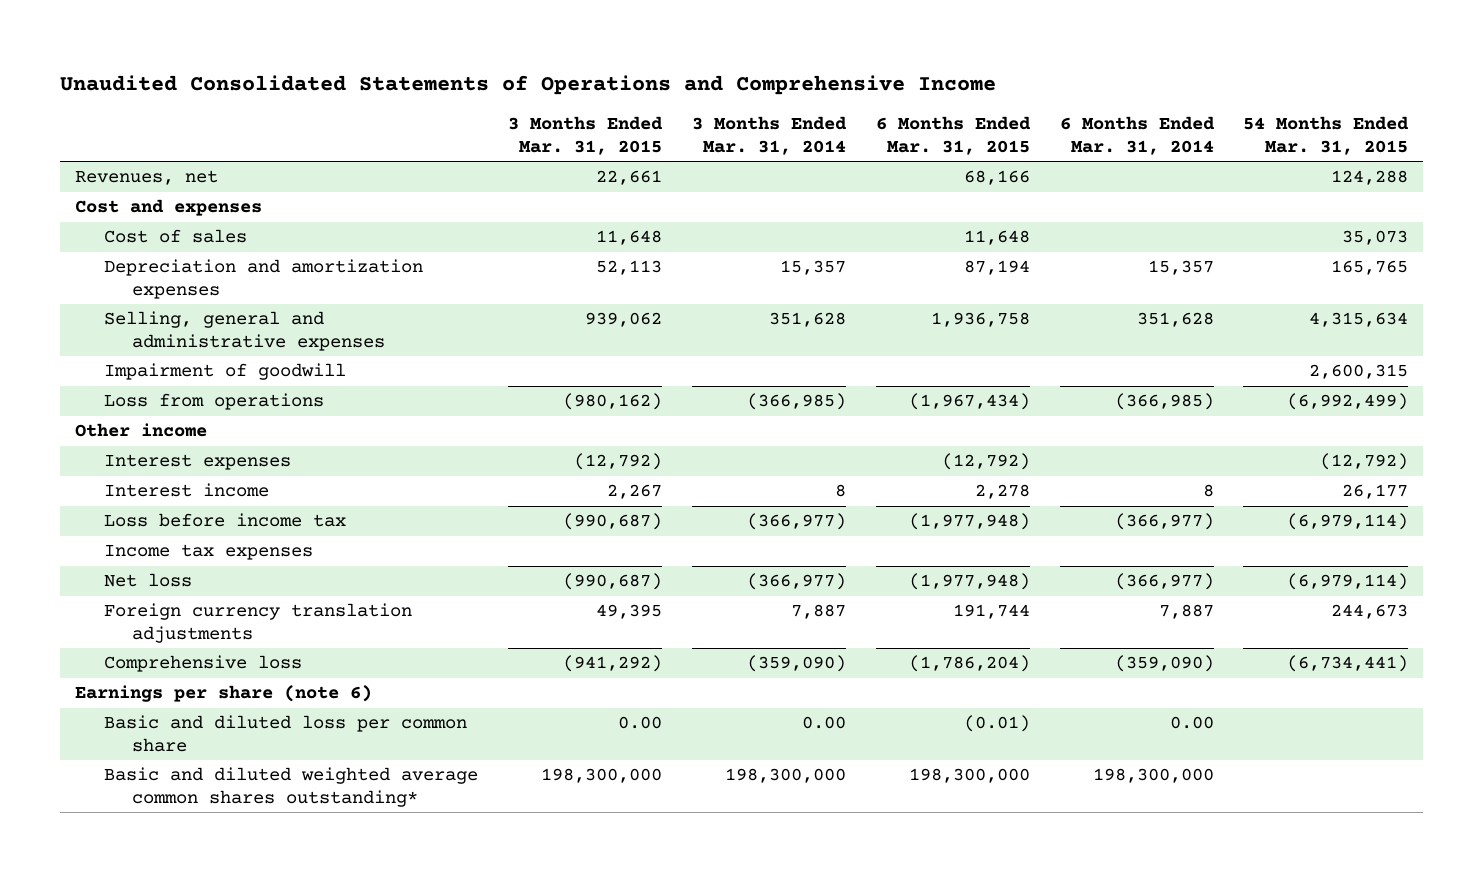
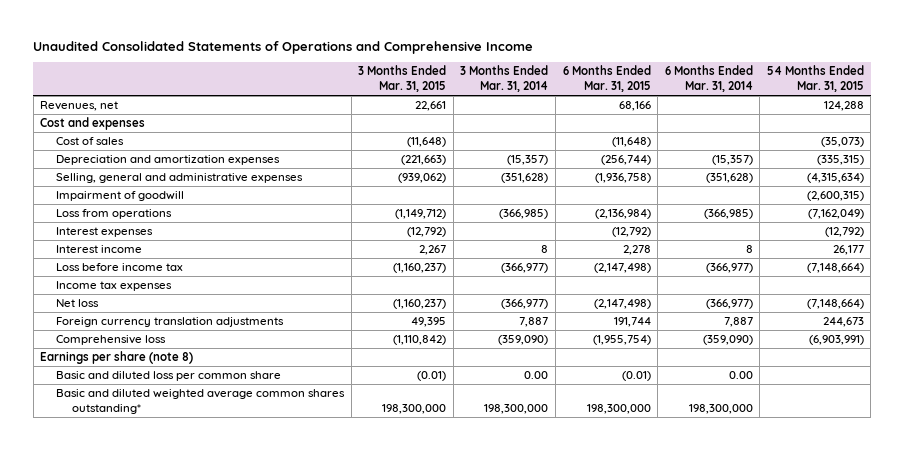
[75,423,208,438] Other income -> none
[595,230,662,246] 11,648 -> [407,137,447,148] (11,648)
[963,230,1030,246] 11,648 -> [611,137,651,148] (11,648)
[1342,230,1409,246] 35,073 -> [820,137,864,148] (35,073)
[595,260,662,276] 52,113 -> [401,155,447,166] (221,663)
[779,260,846,276] 15,357 -> [507,155,549,166] (15,357)
[963,260,1030,276] 87,194 -> [600,155,651,166] (256,744)
[1147,260,1214,276] 15,357 -> [711,155,753,166] (15,357)
[1331,260,1409,276] 165,765 -> [816,155,864,166] (335,315)
[584,312,662,328] 939,062 -> [398,173,447,184] (939,062)
[768,312,846,328] 351,628 -> [501,173,549,184] (351,628)
[930,312,1030,328] 1,936,758 -> [594,173,651,184] (1,936,758)
[1136,312,1214,328] 351,628 -> [705,173,753,184] (351,628)
[1309,312,1409,328] 4,315,634 -> [806,173,864,184] (4,315,634)
[1309,364,1409,380] 2,600,315 -> [806,191,864,202] (2,600,315)
[562,393,662,411] (980,162) -> [395,209,447,220] (1,149,712)
[908,393,1030,411] (1,967,434) -> [594,209,651,220] (2,136,984)
[1287,393,1409,411] (6,992,499) -> [807,209,864,220] (7,162,049)
[562,513,662,531] (990,687) -> [393,263,447,274] (1,160,237)
[908,513,1030,531] (1,977,948) -> [593,263,651,274] (2,147,498)
[1287,513,1409,531] (6,979,114) -> [806,263,864,274] (7,148,664)
[562,573,662,591] (990,687) -> [393,299,447,310] (1,160,237)
[908,573,1030,591] (1,977,948) -> [593,299,651,310] (2,147,498)
[1287,573,1409,591] (6,979,114) -> [806,299,864,310] (7,148,664)
[562,655,662,673] (941,292) -> [393,335,447,346] (1,110,842)
[908,655,1030,673] (1,786,204) -> [592,335,651,346] (1,955,754)
[1287,655,1409,673] (6,734,441) -> [808,335,864,346] (6,903,991)
[75,685,373,703] Earnings per share (note 6) -> [40,351,194,365] Earnings per share (note 8)
[617,716,662,730] 0.00 -> [417,371,447,382] (0.01)

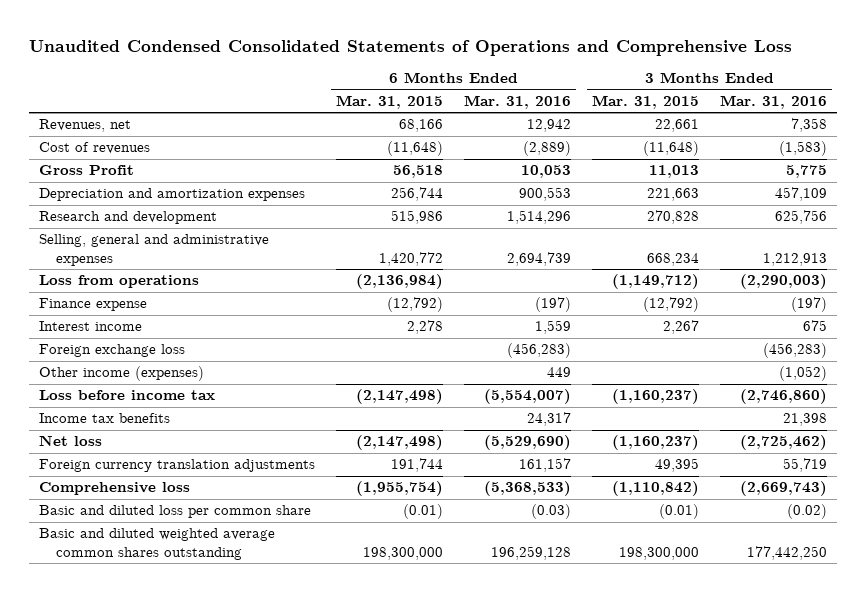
[33,40,534,54] Unaudited Consolidated Statements of Operations and Comprehensive Income -> [28,39,792,56] Unaudited Condensed Consolidated Statements of Operations and Comprehensive Loss
[460,65,549,93] 3 Months Ended Mar. 31, 2014 -> none
[664,65,753,93] 6 Months Ended Mar. 31, 2014 -> none
[766,65,864,93] 54 Months Ended Mar. 31, 2015 -> none
none -> [464,94,572,109] Mar. 31, 2016
none -> [719,94,827,109] Mar. 31, 2016
[40,117,146,131] Cost and expenses -> none
[56,191,185,202] Impairment of goodwill -> none
[56,137,125,146] Cost of sales -> [39,142,151,155] Cost of revenues
none -> [39,165,135,176] Gross Profit
[401,155,447,166] (221,663) -> [647,188,700,202] 221,663
[600,155,651,166] (256,744) -> [391,187,444,202] 256,744
none -> [39,211,218,225] Research and development
[398,173,447,184] (939,062) -> [647,252,700,266] 668,234
[594,173,651,184] (1,936,758) -> [379,251,444,266] 1,420,772
[56,227,154,238] Interest expenses -> [39,298,148,312] Finance expense
none -> [39,344,186,358] Foreign exchange loss
none -> [39,366,205,382] Other income (expenses)
[56,281,173,292] Income tax expenses -> [39,413,171,424] Income tax benefits
[40,351,194,365] Earnings per share (note 8) -> none
[56,389,346,414] Basic and diluted weighted average common shares outstanding* -> [39,528,276,560] Basic and diluted weighted average common shares outstanding

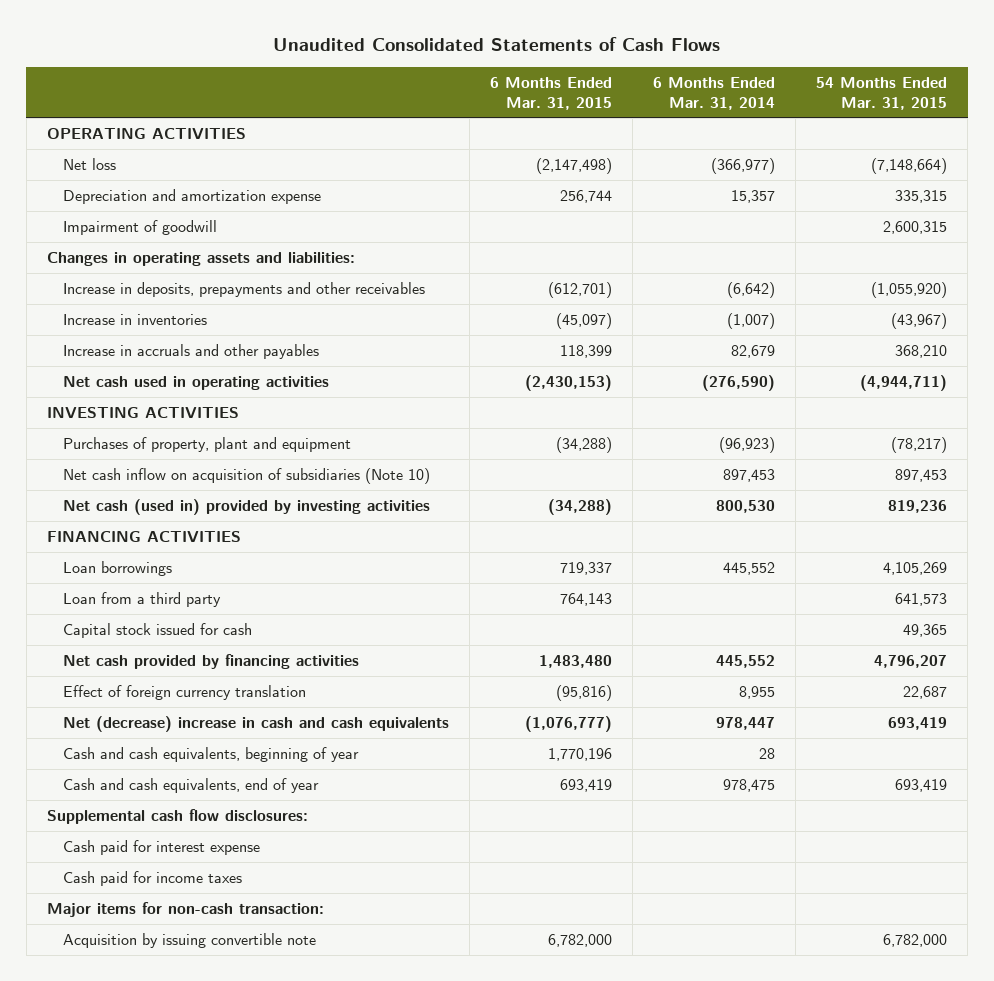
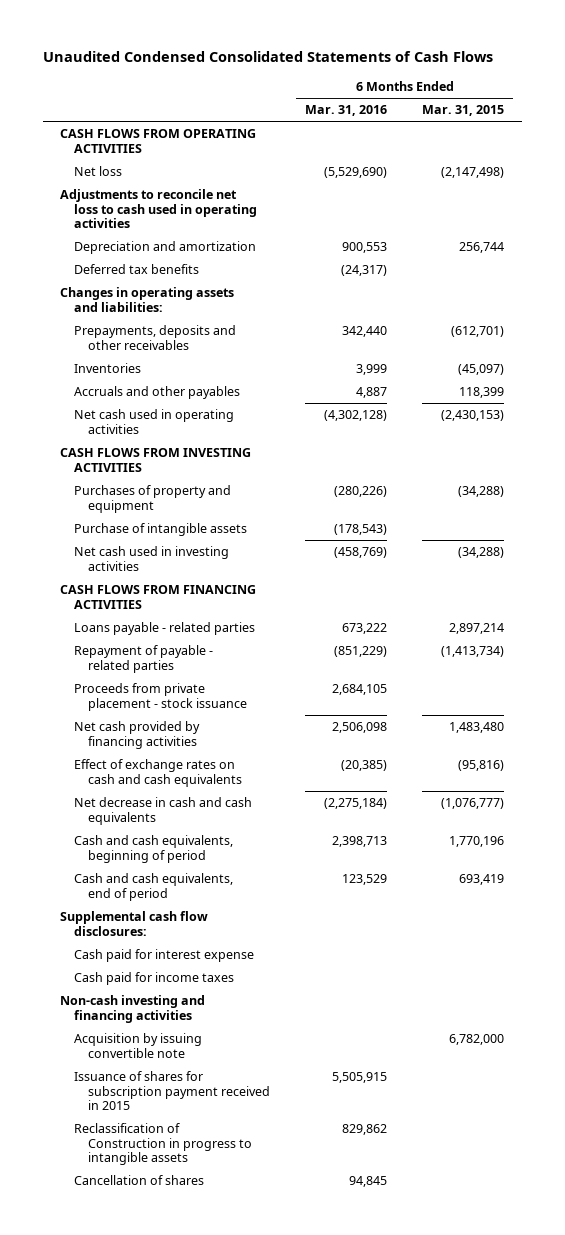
[272,37,720,52] Unaudited Consolidated Statements of Cash Flows -> [42,51,493,63] Unaudited Condensed Consolidated Statements of Cash Flows
[653,77,776,110] 6 Months Ended Mar. 31, 2014 -> none
[816,77,948,110] 54 Months Ended Mar. 31, 2015 -> none
none -> [304,105,387,117] Mar. 31, 2016
[46,127,246,139] OPERATING ACTIVITIES -> [60,129,257,153] CASH FLOWS FROM OPERATING ACTIVITIES
[62,219,217,235] Impairment of goodwill -> none
none -> [60,189,258,229] Adjustments to reconcile net loss to cash used in operating activities
[62,188,321,204] Depreciation and amortization expense -> [74,241,257,255] Depreciation and amortization
none -> [74,264,200,275] Deferred tax benefits
[62,281,425,297] Increase in deposits, prepayments and other receivables -> [74,325,237,350] Prepayments, deposits and other receivables
[62,313,207,325] Increase in inventories -> [74,363,142,374] Inventories
[62,343,319,359] Increase in accruals and other payables -> [74,386,241,400] Accruals and other payables
[62,467,430,484] Net cash inflow on acquisition of subsidiaries (Note 10) -> none
[62,591,221,607] Loan from a third party -> none
[62,622,252,638] Capital stock issued for cash -> none
[46,406,239,418] INVESTING ACTIVITIES -> [60,448,252,472] CASH FLOWS FROM INVESTING ACTIVITIES
[62,436,351,452] Purchases of property, plant and equipment -> [74,485,232,513] Purchases of property and equipment
none -> [74,523,248,537] Purchase of intangible assets
[62,498,430,515] Net cash (used in) provided by investing activities -> [74,546,230,571] Net cash used in investing activities
[46,530,241,542] FINANCING ACTIVITIES -> [60,585,257,609] CASH FLOWS FROM FINANCING ACTIVITIES
[62,560,172,576] Loan borrowings -> [74,622,256,636] Loans payable - related parties
[559,561,612,575] 719,337 -> [449,623,505,635] 2,897,214
none -> [74,645,214,673] Repayment of payable - related parties
none -> [74,683,247,711] Proceeds from private placement - stock issuance
[62,684,306,700] Effect of foreign currency translation -> [74,759,242,787] Effect of exchange rates on cash and cash equivalents
[62,715,449,732] Net (decrease) increase in cash and cash equivalents -> [74,797,253,825] Net decrease in cash and cash equivalents
[62,746,359,762] Cash and cash equivalents, beginning of year -> [74,835,234,863] Cash and cash equivalents, beginning of period
[62,777,319,793] Cash and cash equivalents, end of year -> [74,873,234,901] Cash and cash equivalents, end of period
[46,901,324,917] Major items for non-cash transaction: -> none
none -> [60,995,206,1023] Non-cash investing and financing activities
none -> [74,1071,270,1111] Issuance of shares for subscription payment received in 2015
none -> [74,1123,252,1166] Reclassification of Construction in progress to intangible assets
none -> [74,1175,205,1186] Cancellation of shares

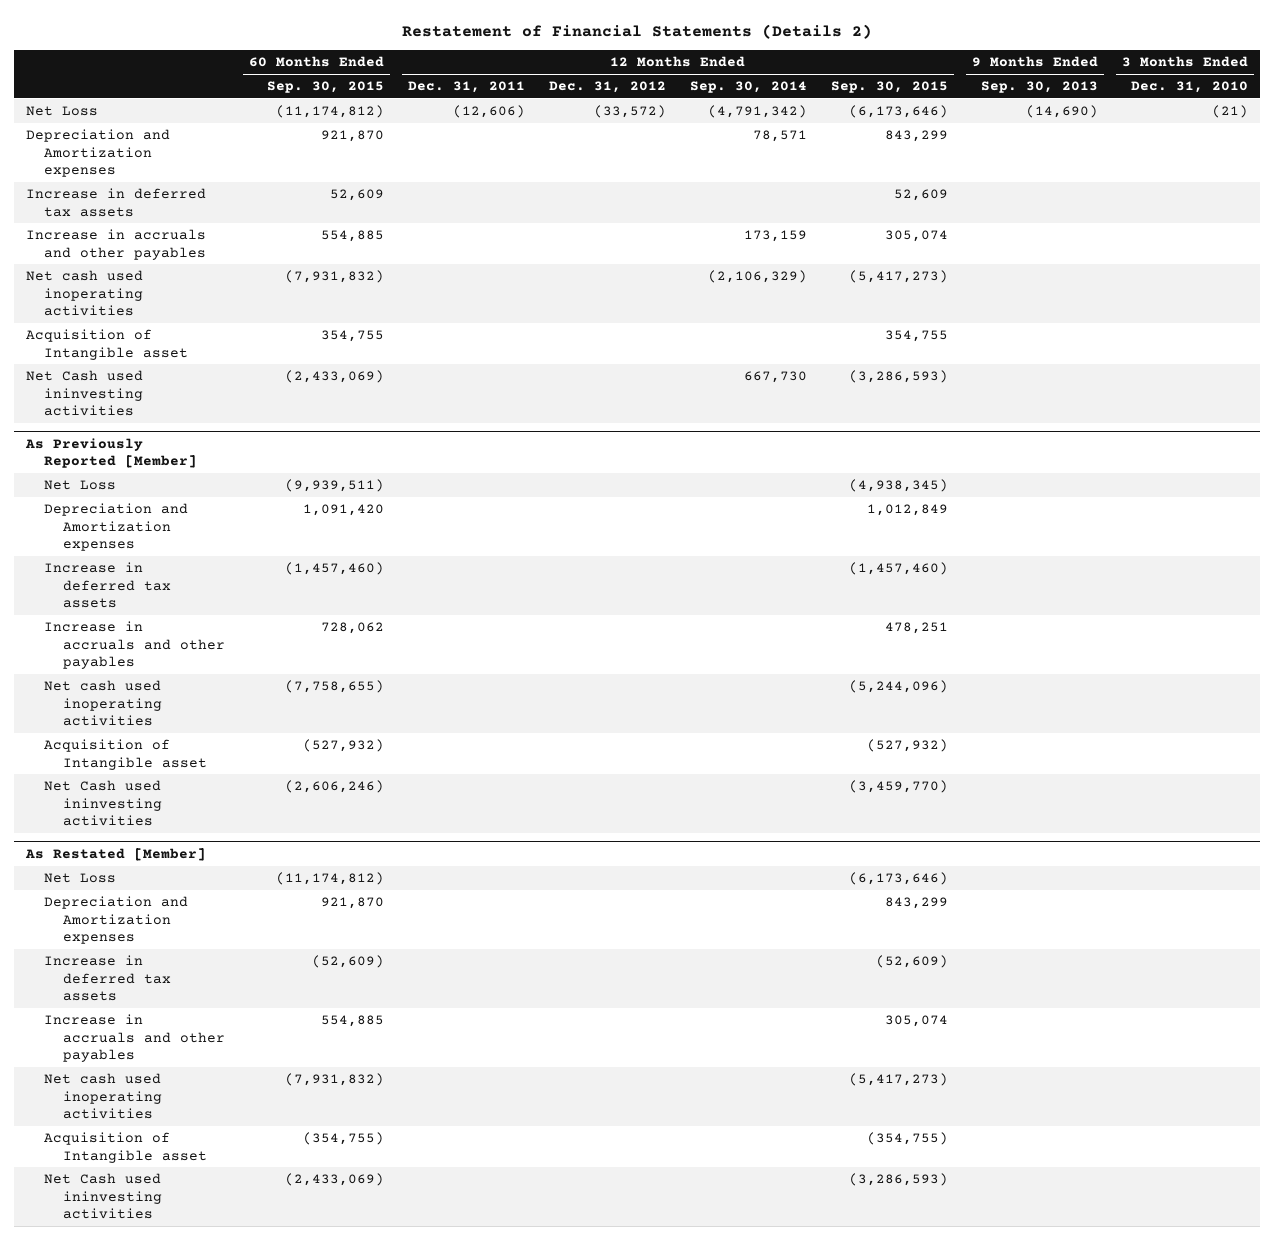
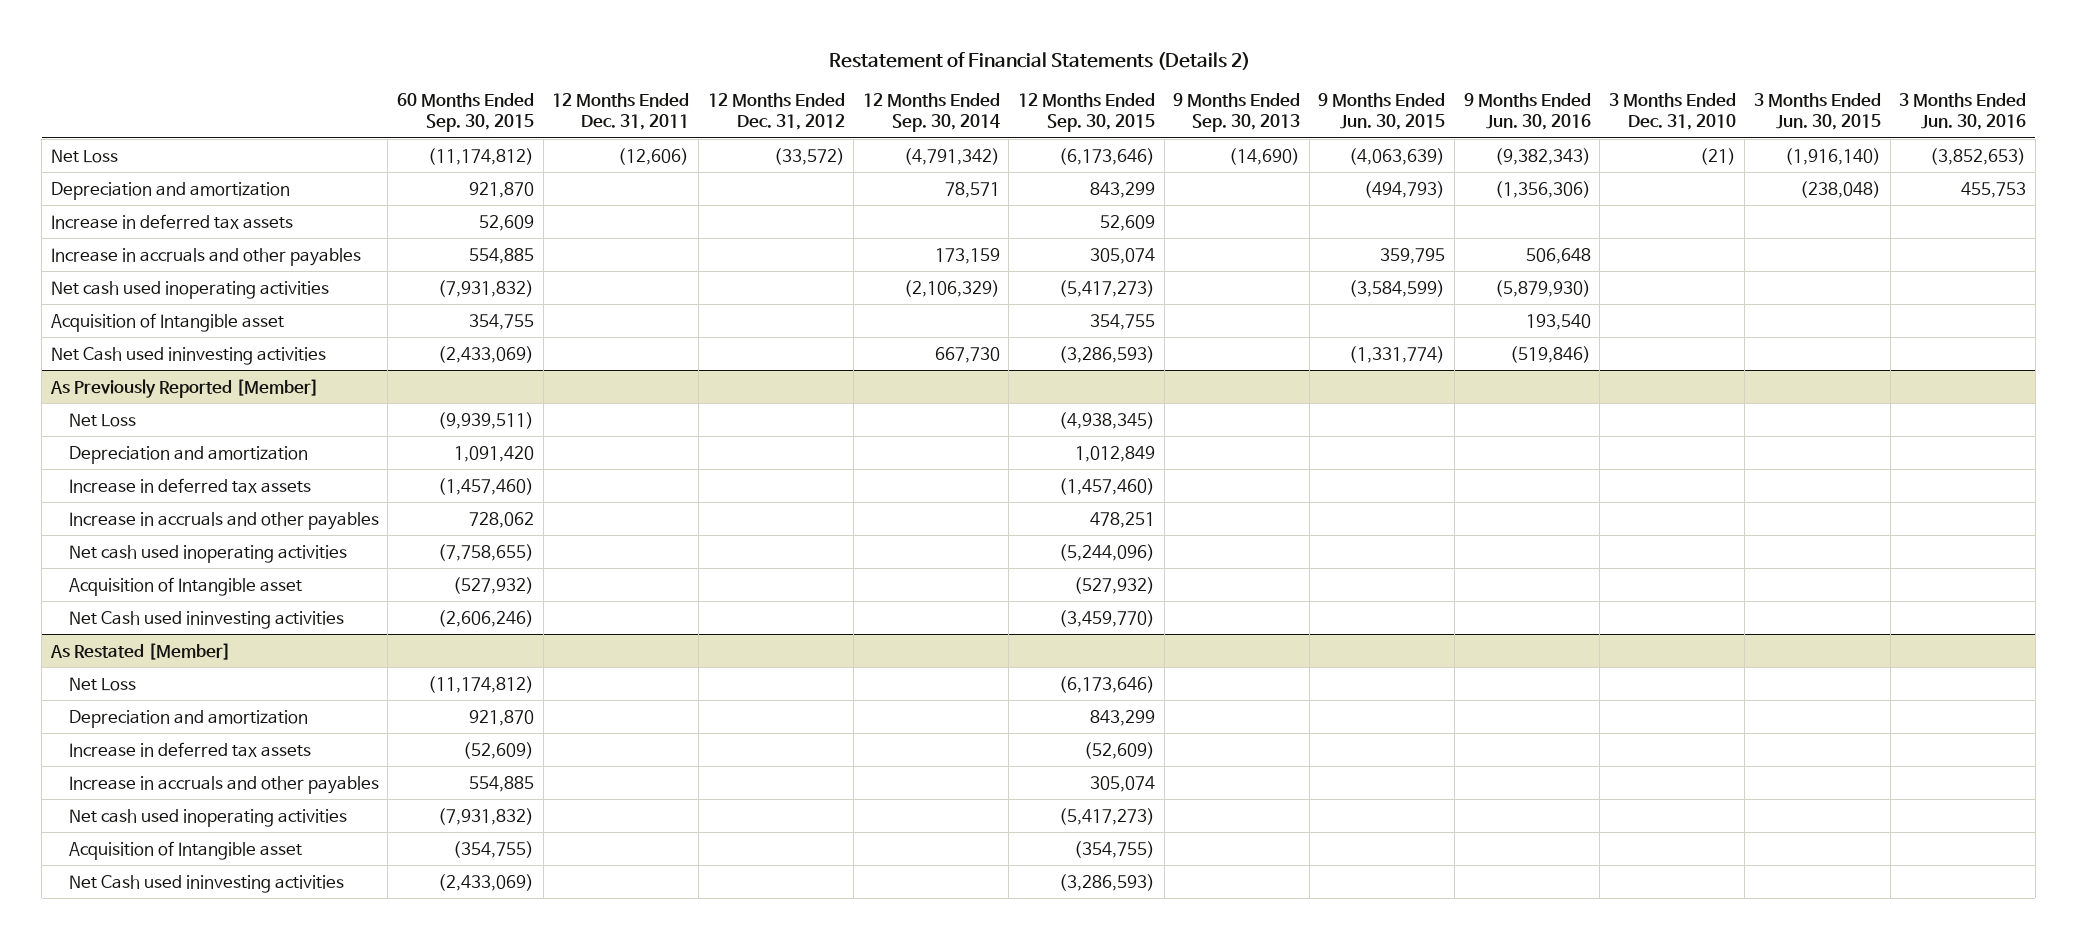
none -> [1318,93,1446,130] 9 Months Ended Jun. 30, 2015
none -> [1463,93,1591,130] 9 Months Ended Jun. 30, 2016
none -> [1754,93,1882,130] 3 Months Ended Jun. 30, 2015
none -> [1899,93,2027,130] 3 Months Ended Jun. 30, 2016
[25,129,170,178] Depreciation and Amortization expenses -> [50,181,290,200] Depreciation and amortization
[44,503,189,552] Depreciation and Amortization expenses -> [68,445,308,464] Depreciation and amortization
[44,896,189,945] Depreciation and Amortization expenses -> [68,709,308,728] Depreciation and amortization

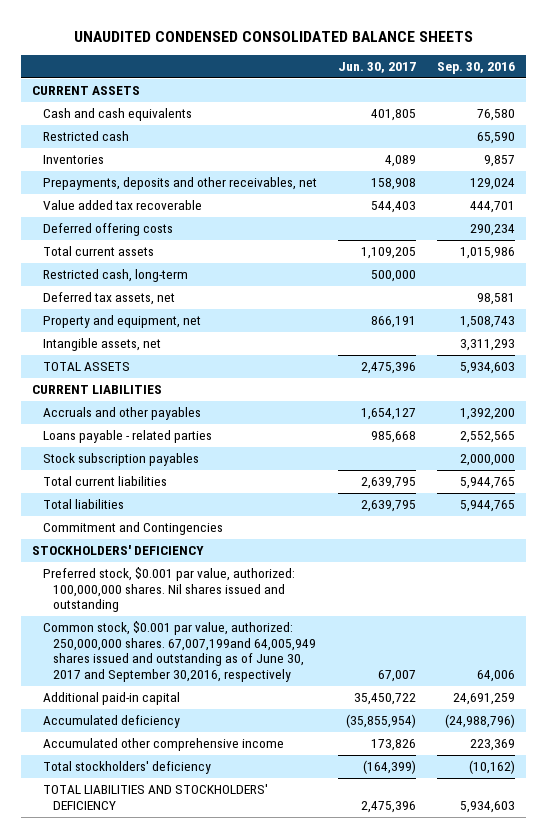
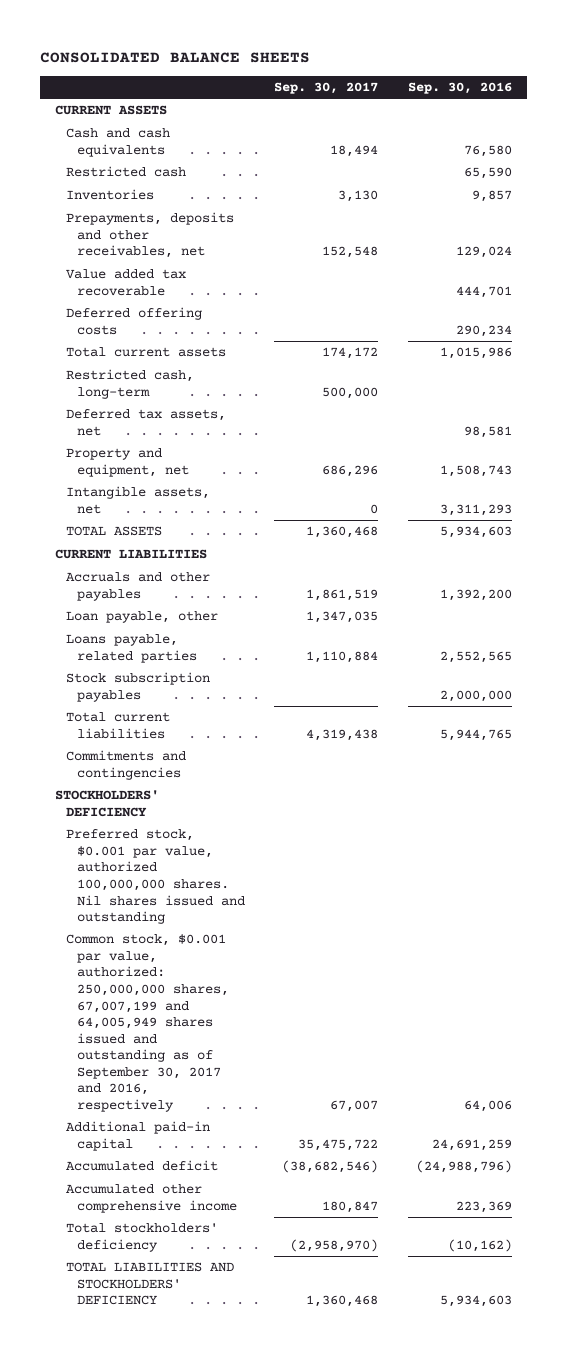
[73,30,473,42] UNAUDITED CONDENSED CONSOLIDATED BALANCE SHEETS -> [40,51,311,63] CONSOLIDATED BALANCE SHEETS
[338,62,417,74] Jun. 30, 2017 -> none
none -> [274,82,379,95] Sep. 30, 2017
none -> [65,611,218,624] Loan payable, other
[42,430,212,444] Loans payable - related parties -> [65,634,198,663] Loans payable, related parties
[42,499,124,510] Total liabilities -> none
[42,522,223,536] Commitment and Contingencies -> [65,750,186,780] Commitments and contingencies
[42,567,295,613] Preferred stock, $0.001 par value, authorized: 100,000,000 shares. Nil shares issued and outstanding -> [65,829,246,925] Preferred stock, $0.001 par value, authorized 100,000,000 shares. Nil shares issued and outstanding
[42,621,317,682] Common stock, $0.001 par value, authorized: 250,000,000 shares. 67,007,199and 64,005,949 shares issued and outstanding as of June 30, 2017 and September 30,2016, respectively -> [65,934,230,1112] Common stock, $0.001 par value, authorized: 250,000,000 shares, 67,007,199 and 64,005,949 shares issued and outstanding as of September 30, 2017 and 2016, respectively
[42,715,180,729] Accumulated deficiency -> [65,1160,218,1172] Accumulated deficit

